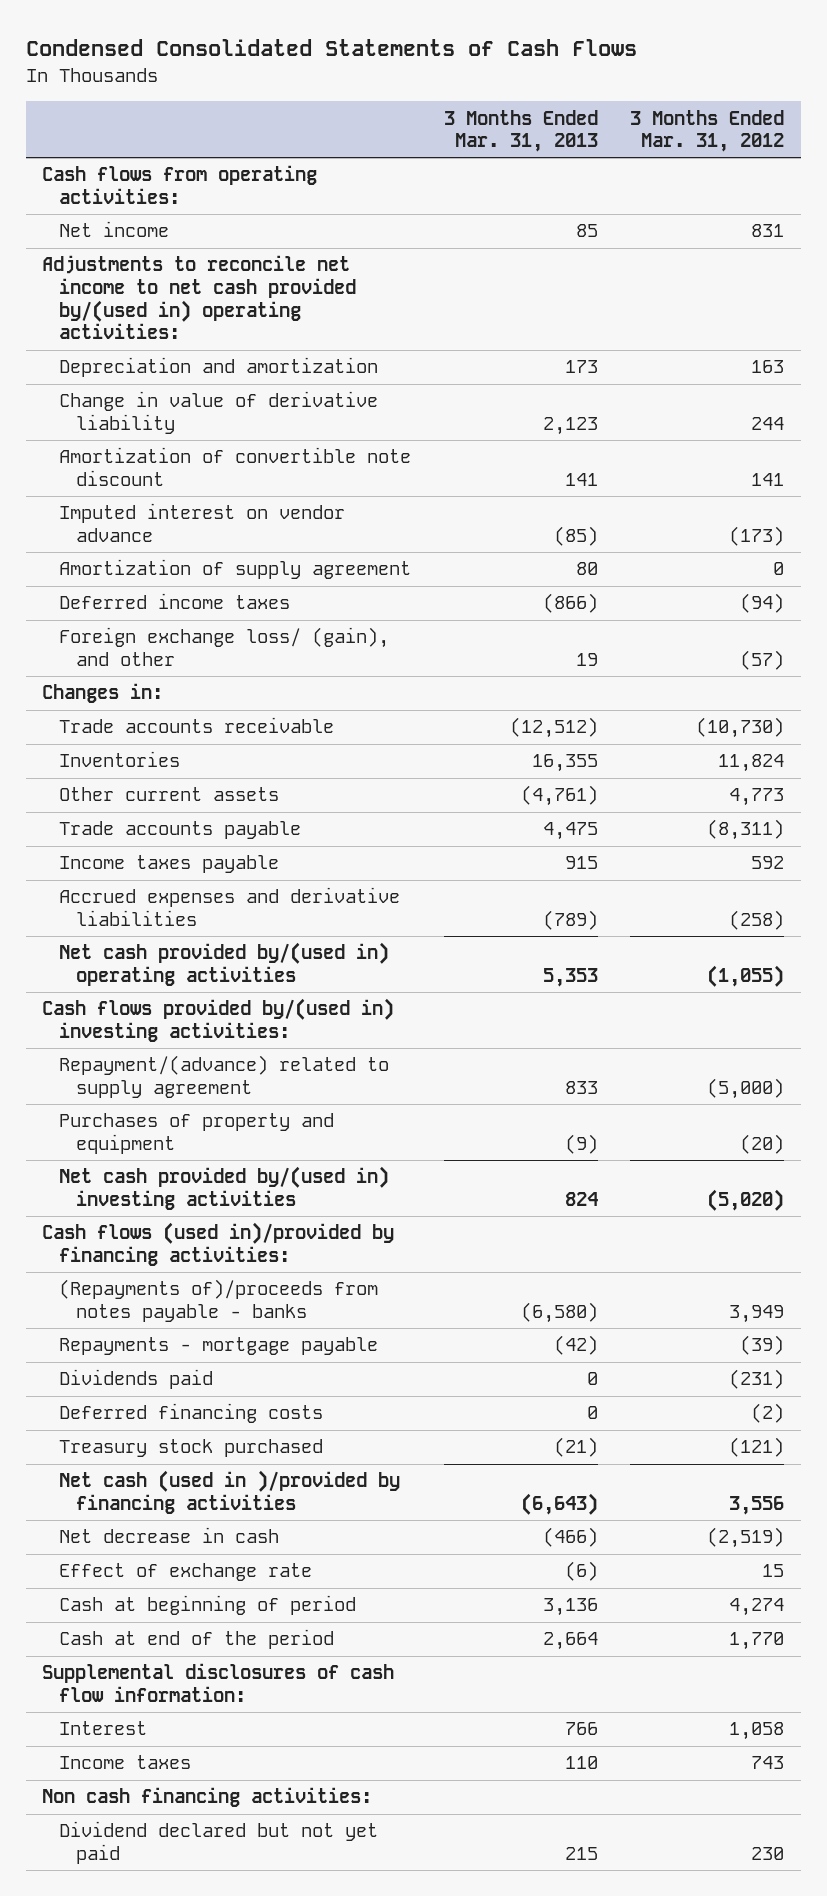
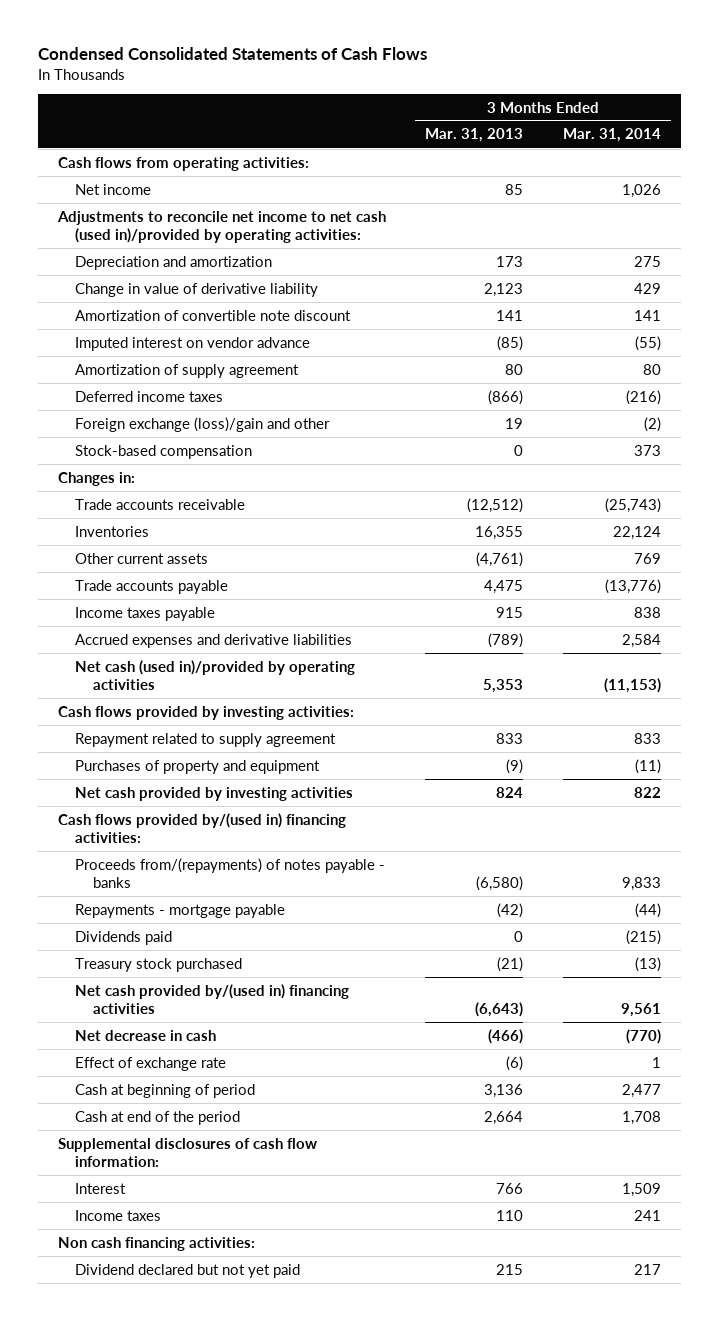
[630,109,785,153] 3 Months Ended Mar. 31, 2012 -> none
none -> [563,128,662,143] Mar. 31, 2014
[42,255,357,340] Adjustments to reconcile net income to net cash provided by/(used in) operating activities: -> [56,210,386,244] Adjustments to reconcile net income to net cash (used in)/provided by operating activities:
[59,627,390,667] Foreign exchange loss/ (gain), and other -> [75,416,331,432] Foreign exchange (loss)/gain and other
none -> [75,444,253,459] Stock-based compensation
[59,942,390,987] Net cash provided by/(used in) operating activities -> [75,659,356,691] Net cash (used in)/provided by operating activities
[42,998,395,1043] Cash flows provided by/(used in) investing activities: -> [57,705,354,720] Cash flows provided by investing activities:
[59,1055,390,1099] Repayment/(advance) related to supply agreement -> [75,732,337,747] Repayment related to supply agreement
[59,1166,390,1211] Net cash provided by/(used in) investing activities -> [75,786,354,801] Net cash provided by investing activities
[42,1222,395,1267] Cash flows (used in)/provided by financing activities: -> [57,812,346,844] Cash flows provided by/(used in) financing activities:
[59,1279,379,1323] (Repayments of)/proceeds from notes payable - banks -> [75,857,386,889] Proceeds from/(repayments) of notes payable - banks
[59,1403,324,1424] Deferred financing costs -> none
[59,1470,401,1515] Net cash (used in )/provided by financing activities -> [75,983,350,1015] Net cash provided by/(used in) financing activities

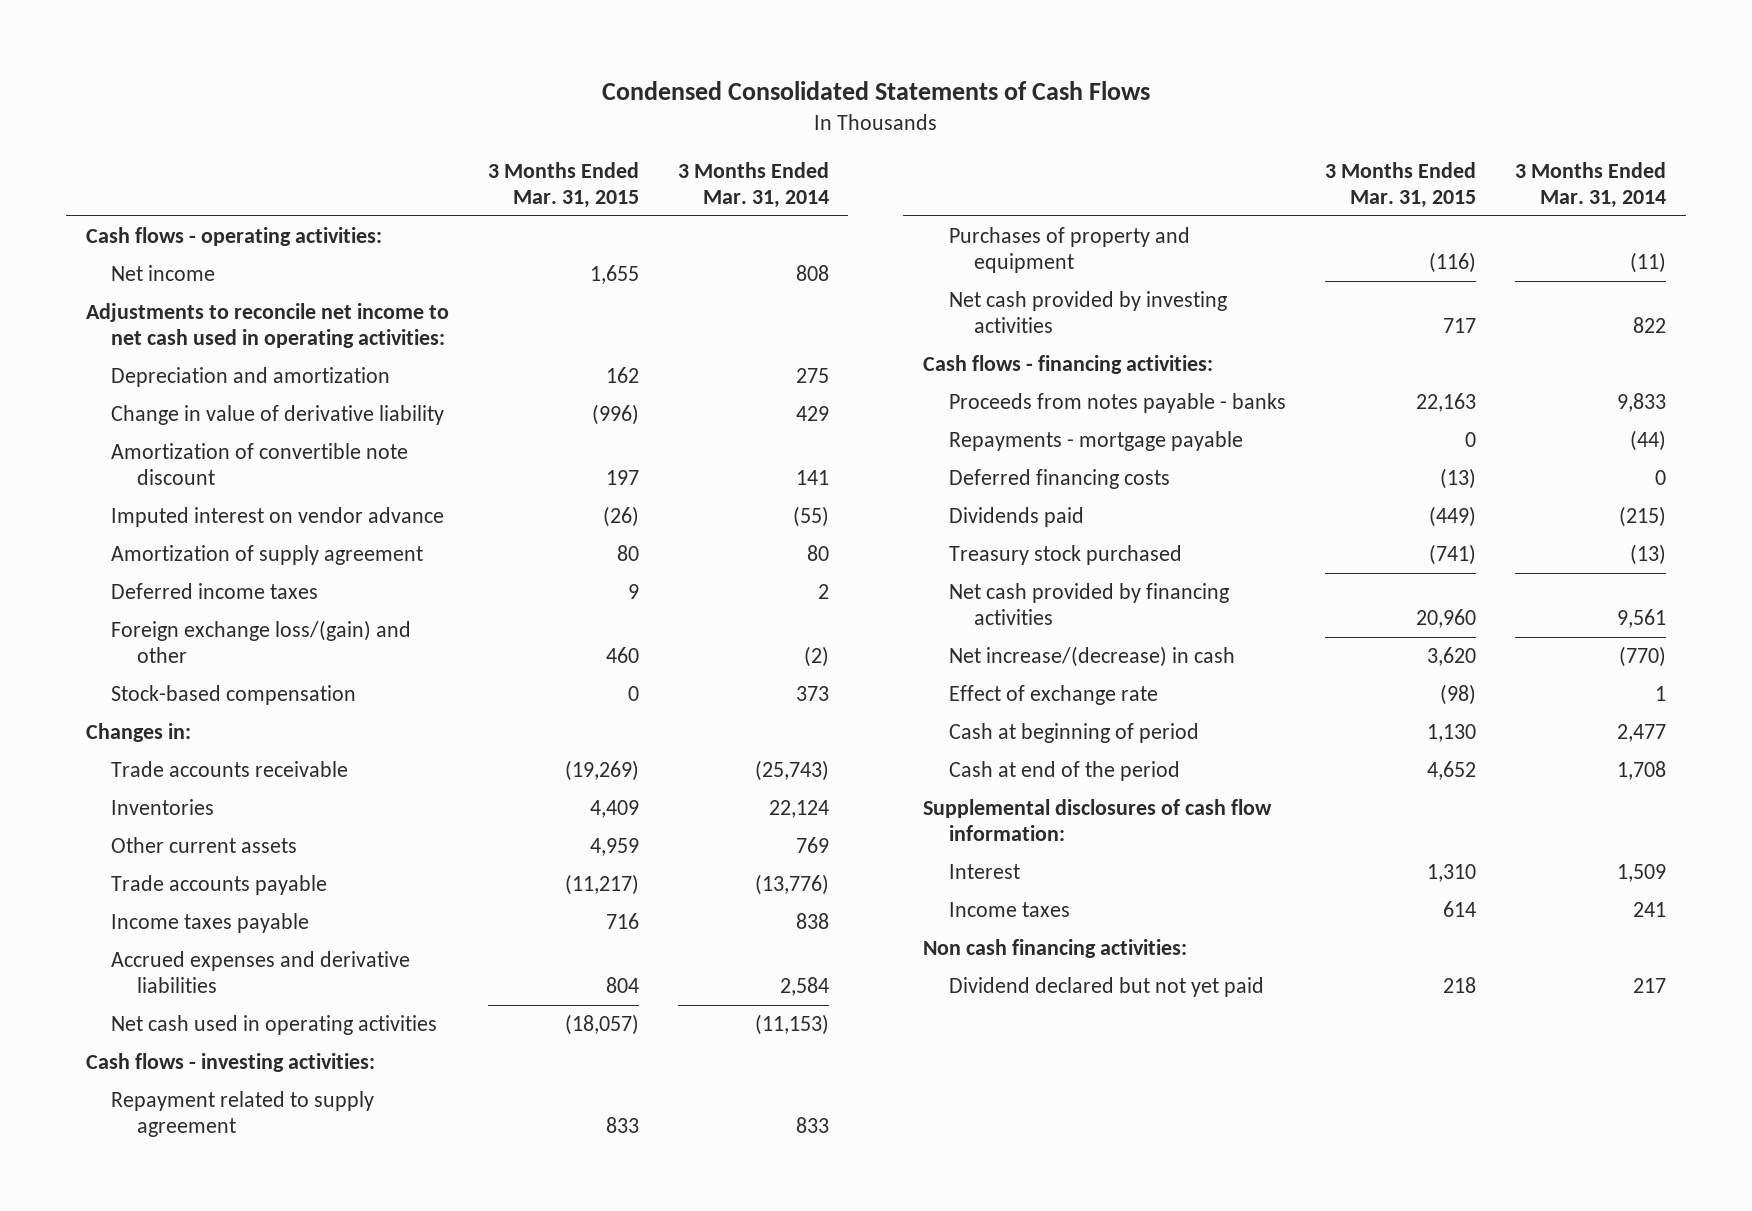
[425,128,524,143] Mar. 31, 2013 -> none
none -> [487,161,639,208] 3 Months Ended Mar. 31, 2015
[57,156,309,171] Cash flows from operating activities: -> [85,227,382,247] Cash flows - operating activities:
[622,183,662,198] 1,026 -> [795,265,829,282] 808
[56,210,386,244] Adjustments to reconcile net income to net cash (used in)/provided by operating activities: -> [85,303,449,349] Adjustments to reconcile net income to net cash used in operating activities:
[626,389,662,405] (216) -> [817,584,829,600] 2
[75,416,331,432] Foreign exchange (loss)/gain and other -> [111,620,412,664] Foreign exchange loss/(gain) and other
[75,659,356,691] Net cash (used in)/provided by operating activities -> [111,1015,438,1036] Net cash used in operating activities
[57,705,354,720] Cash flows provided by investing activities: -> [85,1053,375,1073] Cash flows - investing activities:
[57,812,346,844] Cash flows provided by/(used in) financing activities: -> [922,355,1213,375] Cash flows - financing activities:
[75,857,386,889] Proceeds from/(repayments) of notes payable - banks -> [948,393,1286,414] Proceeds from notes payable - banks
none -> [948,469,1170,490] Deferred financing costs
[75,983,350,1015] Net cash provided by/(used in) financing activities -> [948,583,1229,626] Net cash provided by financing activities
[75,1029,217,1041] Net decrease in cash -> [948,646,1235,668] Net increase/(decrease) in cash

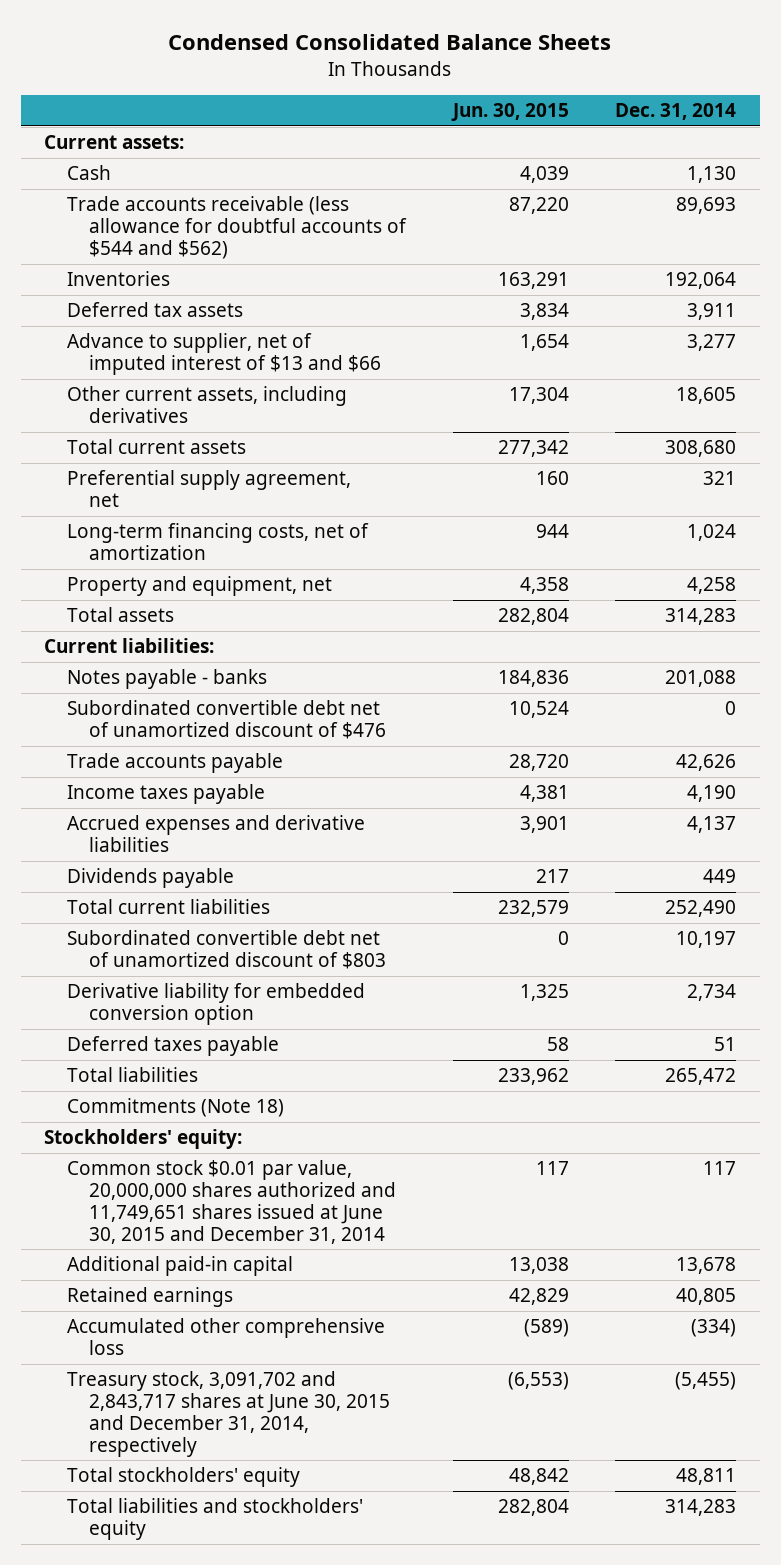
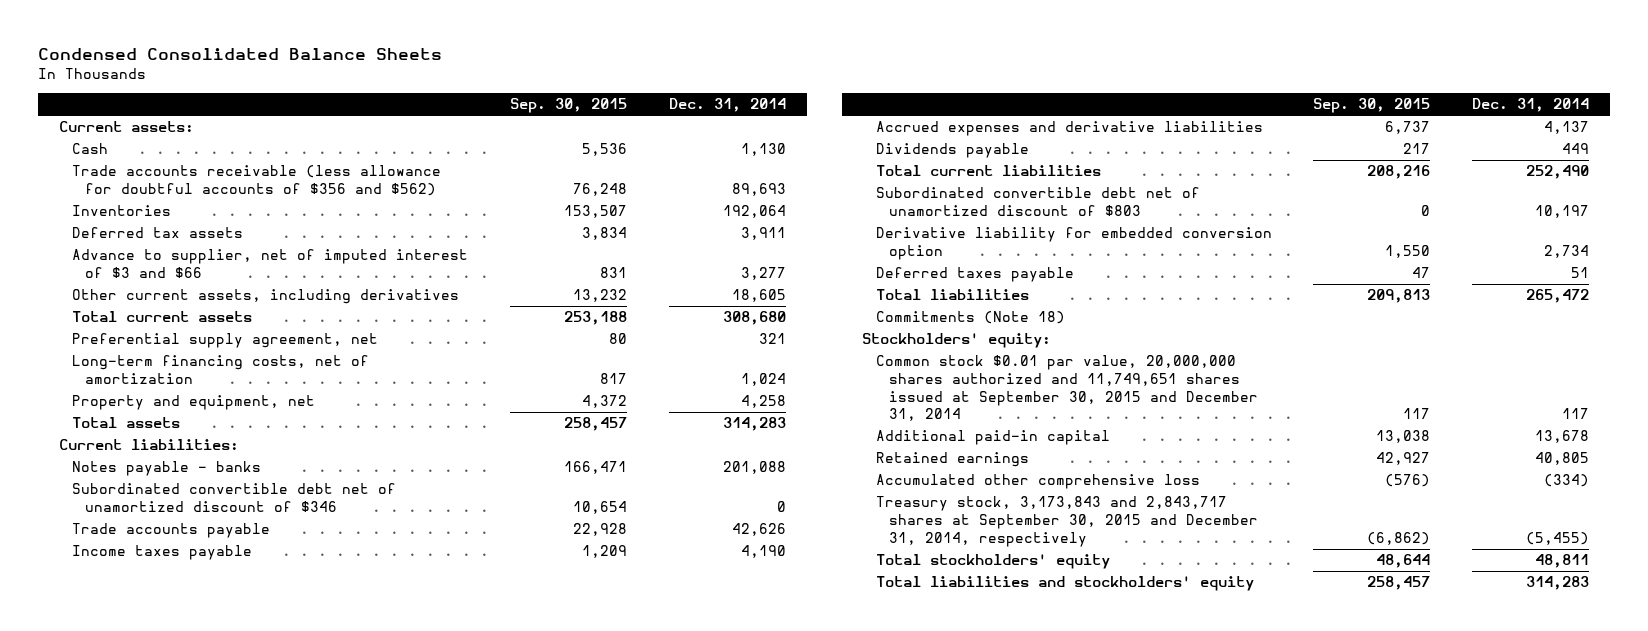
[450,103,569,122] Jun. 30, 2015 -> none
none -> [510,98,628,114] Sep. 30, 2015
[66,196,408,260] Trade accounts receivable (less allowance for doubtful accounts of $544 and $562) -> [72,165,442,197] Trade accounts receivable (less allowance for doubtful accounts of $356 and $562)
[66,333,382,376] Advance to supplier, net of imputed interest of $13 and $66 -> [72,249,469,279] Advance to supplier, net of imputed interest of $3 and $66
[66,700,387,740] Subordinated convertible debt net of unamortized discount of $476 -> [72,483,397,513] Subordinated convertible debt net of unamortized discount of $346
[66,1160,397,1244] Common stock $0.01 par value, 20,000,000 shares authorized and 11,749,651 shares issued at June 30, 2015 and December 31, 2014 -> [875,355,1258,422] Common stock $0.01 par value, 20,000,000 shares authorized and 11,749,651 shares issued at September 30, 2015 and December 31, 2014
[66,1371,391,1457] Treasury stock, 3,091,702 and 2,843,717 shares at June 30, 2015 and December 31, 2014, respectively -> [875,496,1258,547] Treasury stock, 3,173,843 and 2,843,717 shares at September 30, 2015 and December 31, 2014, respectively

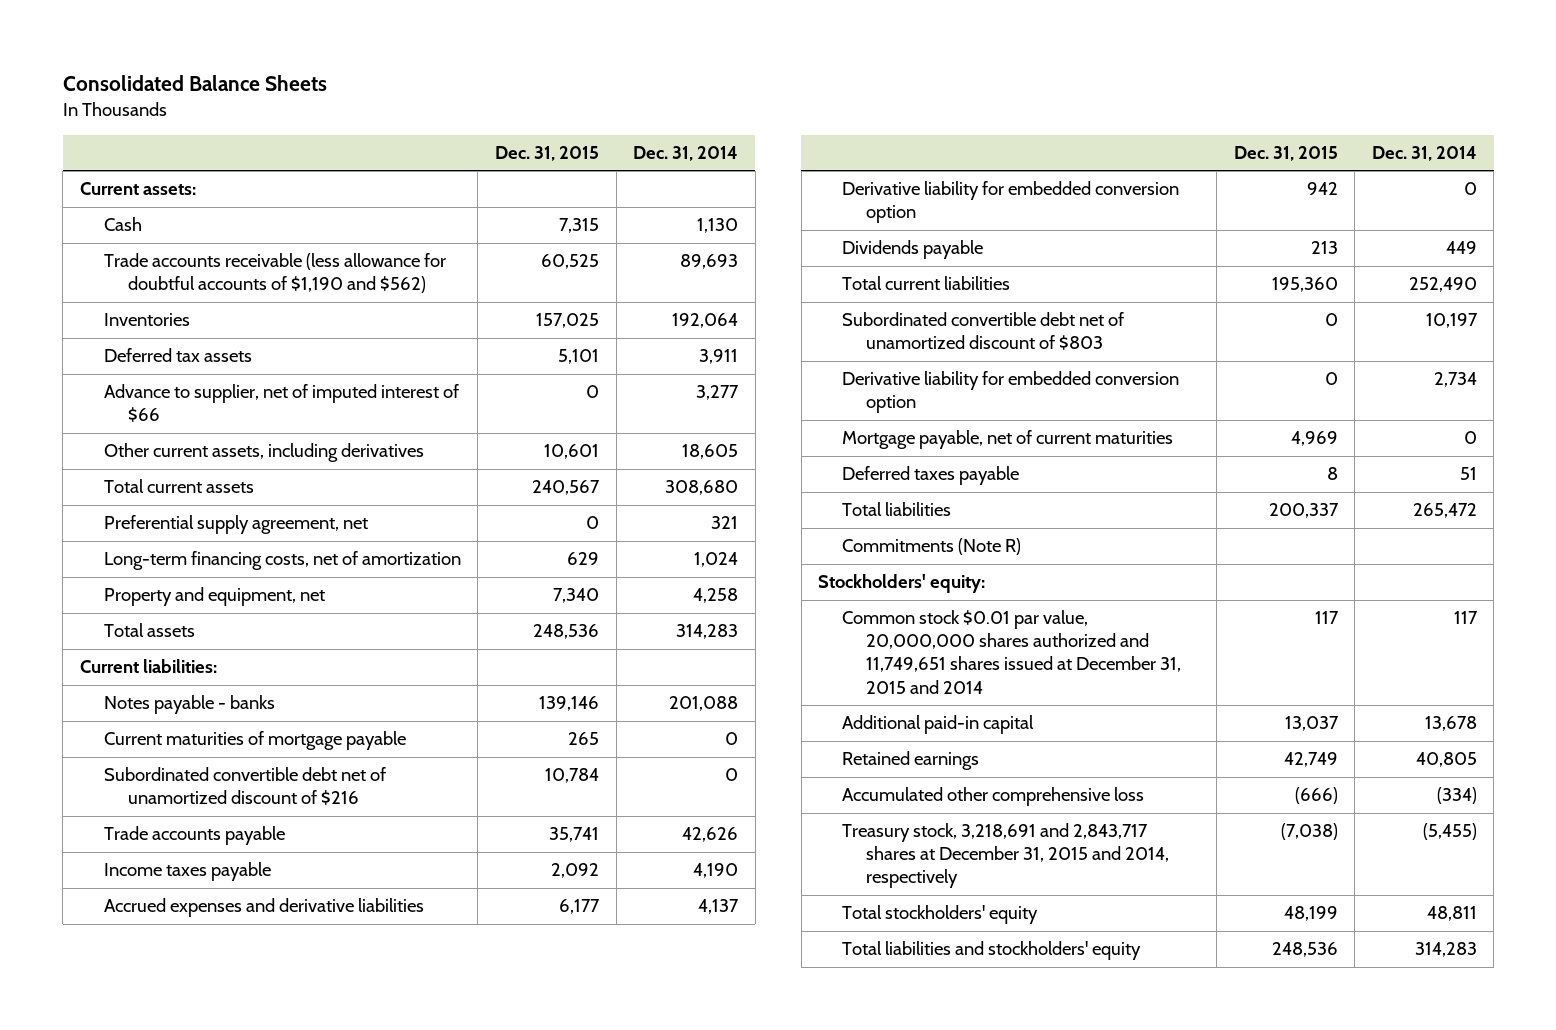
[38,47,443,60] Condensed Consolidated Balance Sheets -> [62,75,327,92] Consolidated Balance Sheets
[510,98,628,114] Sep. 30, 2015 -> none
none -> [494,145,599,161] Dec. 31, 2015
[72,165,442,197] Trade accounts receivable (less allowance for doubtful accounts of $356 and $562) -> [103,253,446,294] Trade accounts receivable (less allowance for doubtful accounts of $1,190 and $562)
[72,249,469,279] Advance to supplier, net of imputed interest of $3 and $66 -> [103,384,459,423] Advance to supplier, net of imputed interest of $66
none -> [103,731,406,751] Current maturities of mortgage payable
[72,483,397,513] Subordinated convertible debt net of unamortized discount of $346 -> [103,767,386,806] Subordinated convertible debt net of unamortized discount of $216
none -> [842,181,1180,224] Derivative liability for embedded conversion option
none -> [842,430,1174,450] Mortgage payable, net of current maturities
[875,311,1065,325] Commitments (Note 18) -> [842,538,1022,556] Commitments (Note R)
[875,355,1258,422] Common stock $0.01 par value, 20,000,000 shares authorized and 11,749,651 shares issued at September 30, 2015 and December 31, 2014 -> [842,610,1182,694] Common stock $0.01 par value, 20,000,000 shares authorized and 11,749,651 shares issued at December 31, 2015 and 2014
[875,496,1258,547] Treasury stock, 3,173,843 and 2,843,717 shares at September 30, 2015 and December 31, 2014, respectively -> [842,823,1170,889] Treasury stock, 3,218,691 and 2,843,717 shares at December 31, 2015 and 2014, respectively

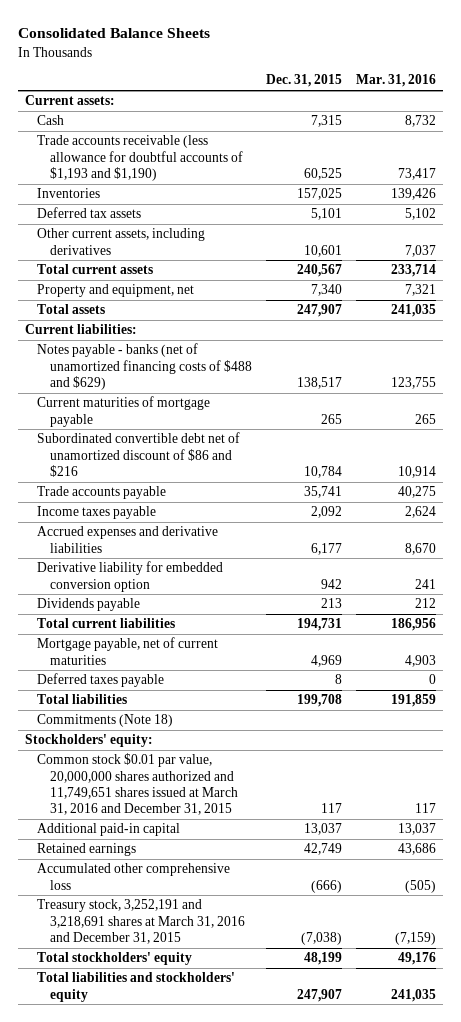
[633,145,739,161] Dec. 31, 2014 -> none
none -> [356,74,437,88] Mar. 31, 2016
[103,253,446,294] Trade accounts receivable (less allowance for doubtful accounts of $1,190 and $562) -> [37,135,244,182] Trade accounts receivable (less allowance for doubtful accounts of $1,193 and $1,190)
[103,384,459,423] Advance to supplier, net of imputed interest of $66 -> none
[103,515,368,535] Preferential supply agreement, net -> none
[103,551,461,571] Long-term financing costs, net of amortization -> none
[532,624,599,640] 248,536 -> [297,304,343,318] 247,907
[103,695,275,715] Notes payable - banks -> [37,343,253,391] Notes payable - banks (net of unamortized financing costs of $488 and $629)
[538,696,599,712] 139,146 -> [297,377,343,390] 138,517
[103,767,386,806] Subordinated convertible debt net of unamortized discount of $216 -> [37,432,241,478] Subordinated convertible debt net of unamortized discount of $86 and $216
[842,312,1125,351] Subordinated convertible debt net of unamortized discount of $803 -> none
[842,371,1180,414] Derivative liability for embedded conversion option -> none
[1271,277,1338,293] 195,360 -> [297,618,343,632] 194,731
[1268,503,1339,519] 200,337 -> [297,694,343,708] 199,708
[842,538,1022,556] Commitments (Note R) -> [37,714,174,728] Commitments (Note 18)
[842,610,1182,694] Common stock $0.01 par value, 20,000,000 shares authorized and 11,749,651 shares issued at December 31, 2015 and 2014 -> [37,753,239,816] Common stock $0.01 par value, 20,000,000 shares authorized and 11,749,651 shares issued at March 31, 2016 and December 31, 2015
[842,823,1170,889] Treasury stock, 3,218,691 and 2,843,717 shares at December 31, 2015 and 2014, respectively -> [37,899,246,945] Treasury stock, 3,252,191 and 3,218,691 shares at March 31, 2016 and December 31, 2015
[1271,942,1338,958] 248,536 -> [297,988,343,1002] 247,907

